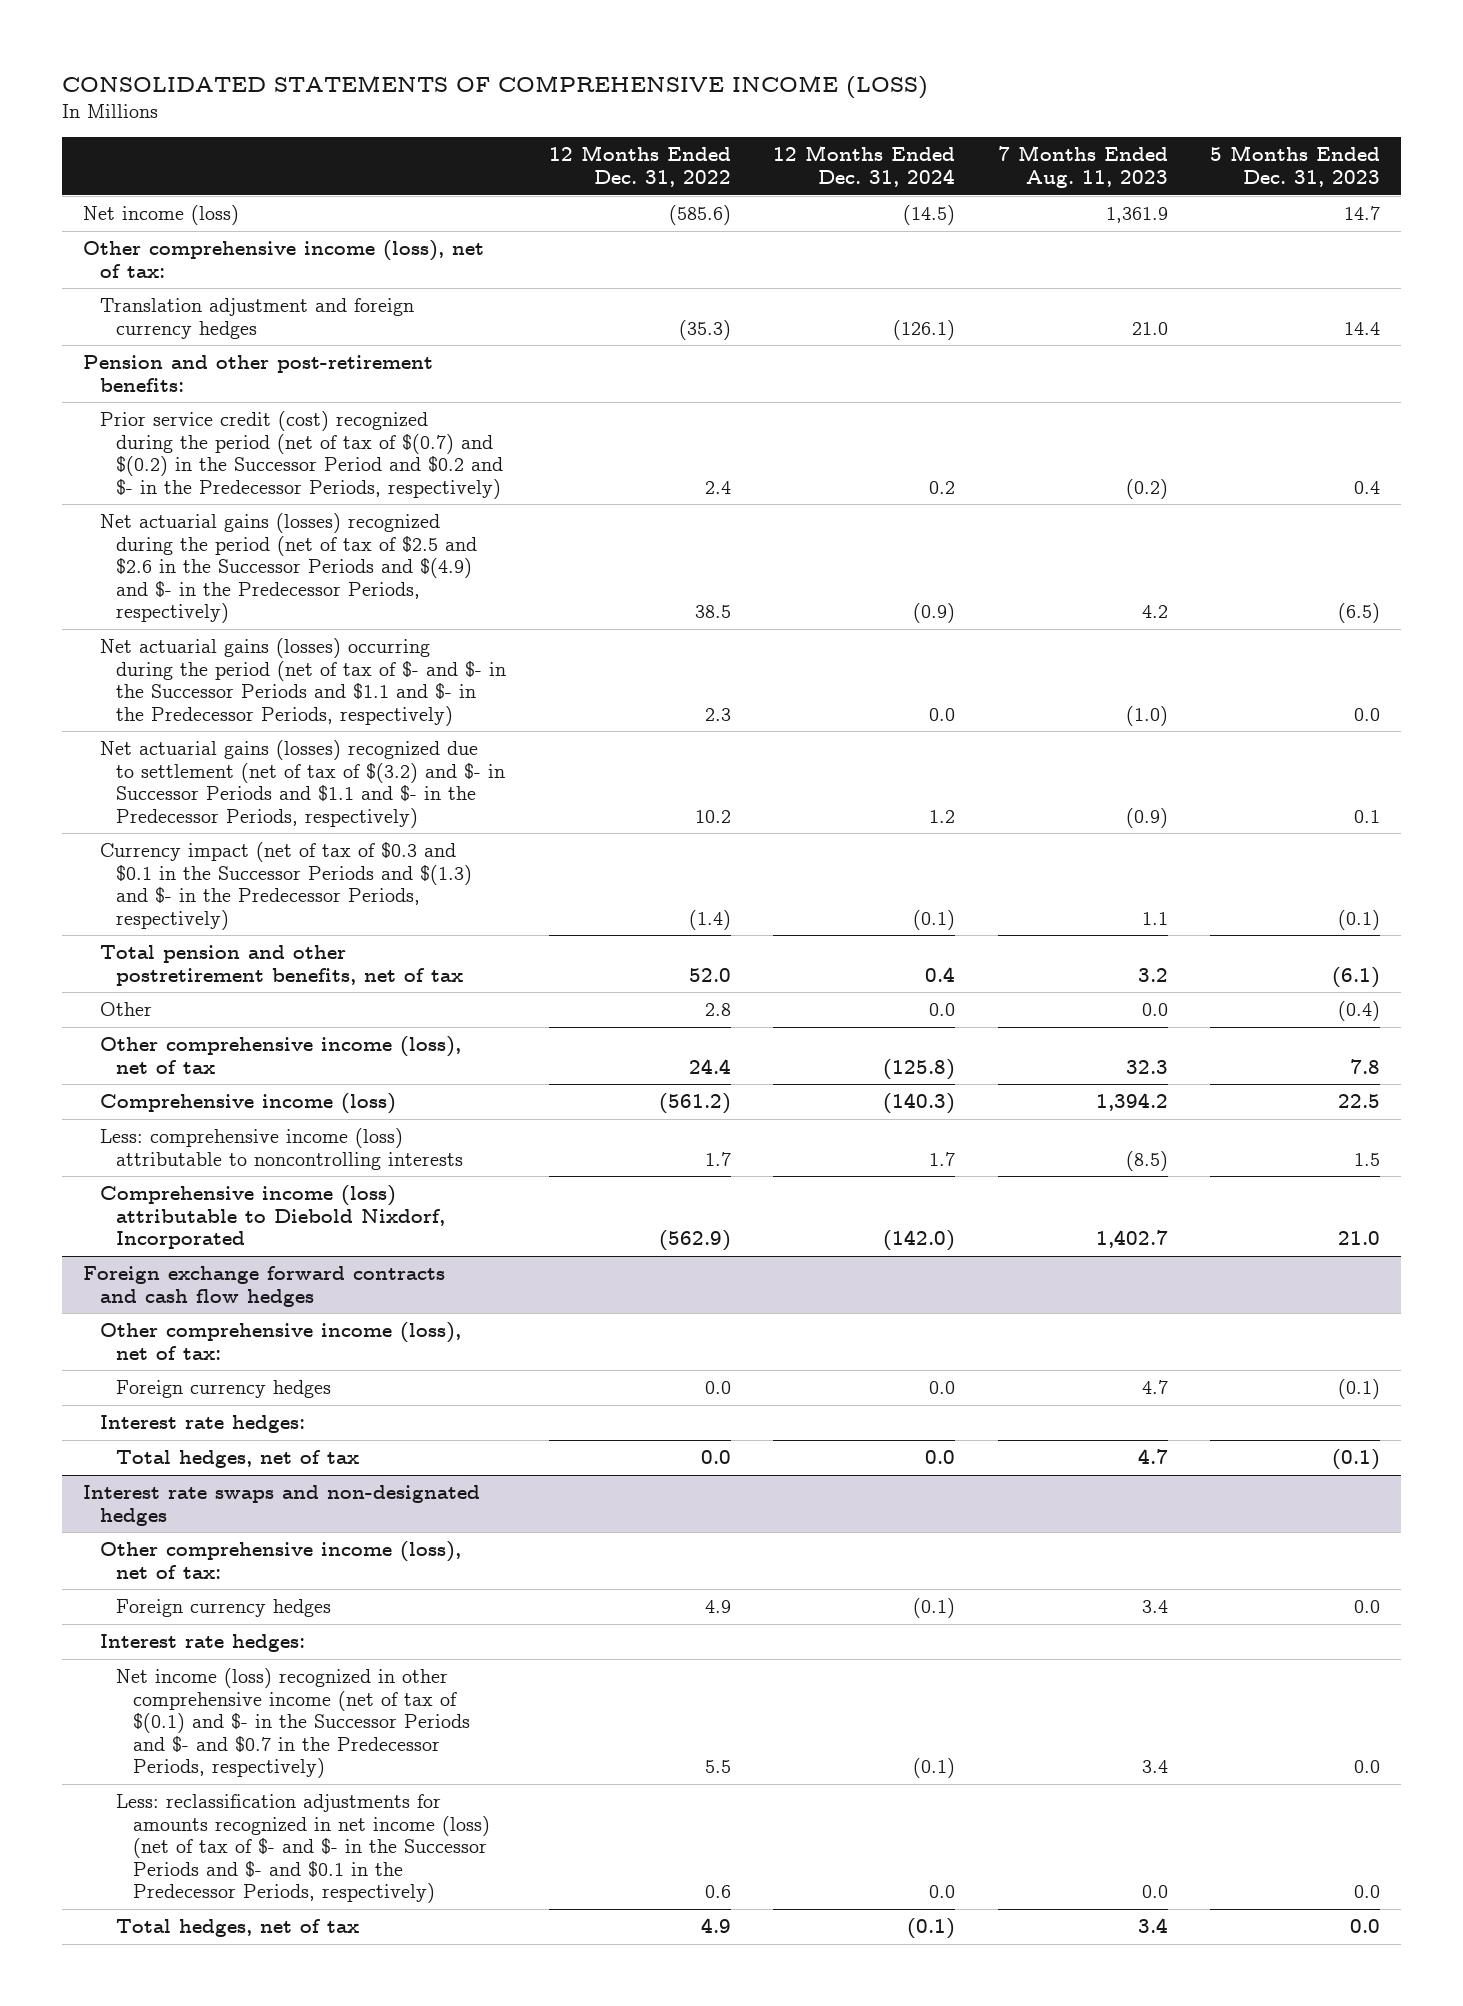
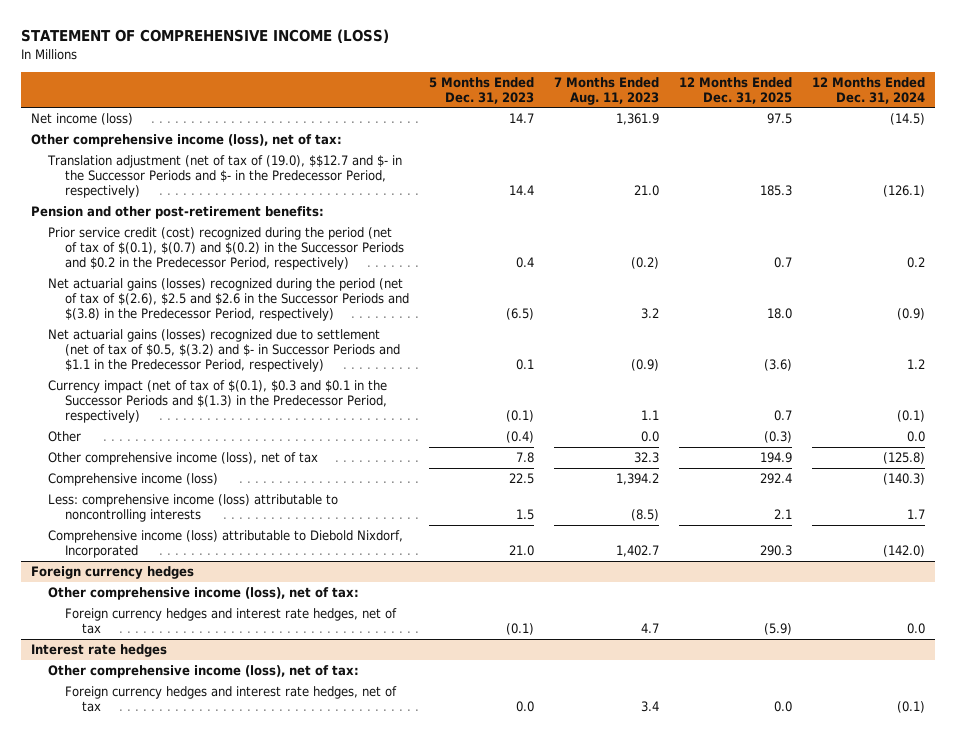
[62,75,929,100] CONSOLIDATED STATEMENTS OF COMPREHENSIVE INCOME (LOSS) -> [21,29,390,44] STATEMENT OF COMPREHENSIVE INCOME (LOSS)
[548,145,731,187] 12 Months Ended Dec. 31, 2022 -> none
none -> [678,76,792,104] 12 Months Ended Dec. 31, 2025
[99,297,414,339] Translation adjustment and foreign currency hedges -> [47,154,403,199] Translation adjustment (net of tax of (19.0), $$12.7 and $- in the Successor Periods and $- in the Predecessor Period, respectively)
[99,637,507,726] Net actuarial gains (losses) occurring during the period (net of tax of $- and $- in the Successor Periods and $1.1 and $- in the Predecessor Periods, respectively) -> none
[99,944,464,986] Total pension and other postretirement benefits, net of tax -> none
[99,410,504,499] Prior service credit (cost) recognized during the period (net of tax of $(0.7) and $(0.2) in the Successor Period and $0.2 and $- in the Predecessor Periods, respectively) -> [48,226,404,271] Prior service credit (cost) recognized during the period (net of tax of $(0.1), $(0.7) and $(0.2) in the Successor Periods and $0.2 in the Predecessor Period, respectively)
[99,512,478,624] Net actuarial gains (losses) recognized during the period (net of tax of $2.5 and $2.6 in the Successor Periods and $(4.9) and $- in the Predecessor Periods, respectively) -> [48,277,409,322] Net actuarial gains (losses) recognized during the period (net of tax of $(2.6), $2.5 and $2.6 in the Successor Periods and $(3.8) in the Predecessor Period, respectively)
[1141,605,1168,619] 4.2 -> [640,308,659,320] 3.2
[99,739,506,828] Net actuarial gains (losses) recognized due to settlement (net of tax of $(3.2) and $- in Successor Periods and $1.1 and $- in the Predecessor Periods, respectively) -> [48,328,400,373] Net actuarial gains (losses) recognized due to settlement (net of tax of $0.5, $(3.2) and $- in Successor Periods and $1.1 in the Predecessor Period, respectively)
[99,841,473,930] Currency impact (net of tax of $0.3 and $0.1 in the Successor Periods and $(1.3) and $- in the Predecessor Periods, respectively) -> [48,379,388,424] Currency impact (net of tax of $(0.1), $0.3 and $0.1 in the Successor Periods and $(1.3) in the Predecessor Period, respectively)
[83,1265,446,1307] Foreign exchange forward contracts and cash flow hedges -> [31,565,195,579] Foreign currency hedges
[99,1414,305,1433] Interest rate hedges: -> none
[116,1449,360,1468] Total hedges, net of tax -> none
[116,1379,332,1398] Foreign currency hedges -> [64,607,397,635] Foreign currency hedges and interest rate hedges, net of tax
[83,1484,481,1526] Interest rate swaps and non-designated hedges -> [31,643,168,657] Interest rate hedges
[99,1633,305,1652] Interest rate hedges: -> none
[116,1667,470,1779] Net income (loss) recognized in other comprehensive income (net of tax of $(0.1) and $- in the Successor Periods and $- and $0.7 in the Predecessor Periods, respectively) -> none
[116,1793,490,1904] Less: reclassification adjustments for amounts recognized in net income (loss) (net of tax of $- and $- in the Successor Periods and $- and $0.1 in the Predecessor Periods, respectively) -> none
[116,1918,360,1937] Total hedges, net of tax -> none
[116,1598,332,1617] Foreign currency hedges -> [64,685,397,713] Foreign currency hedges and interest rate hedges, net of tax

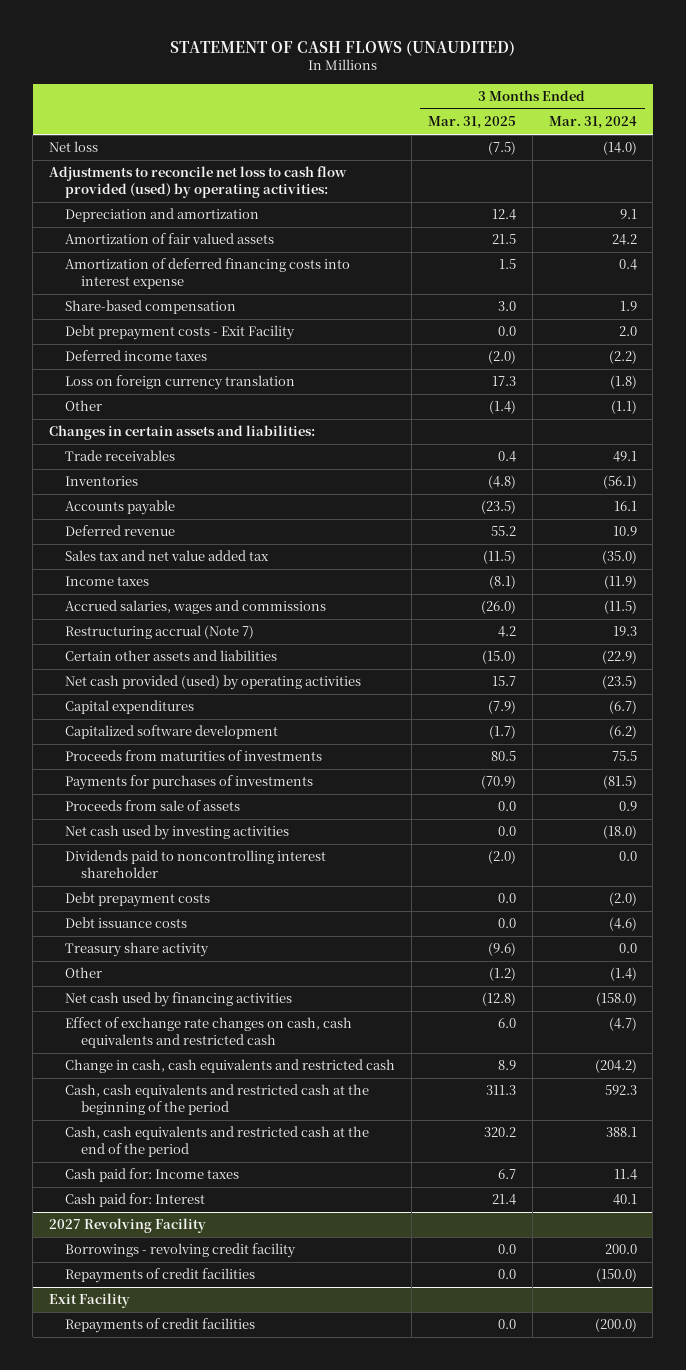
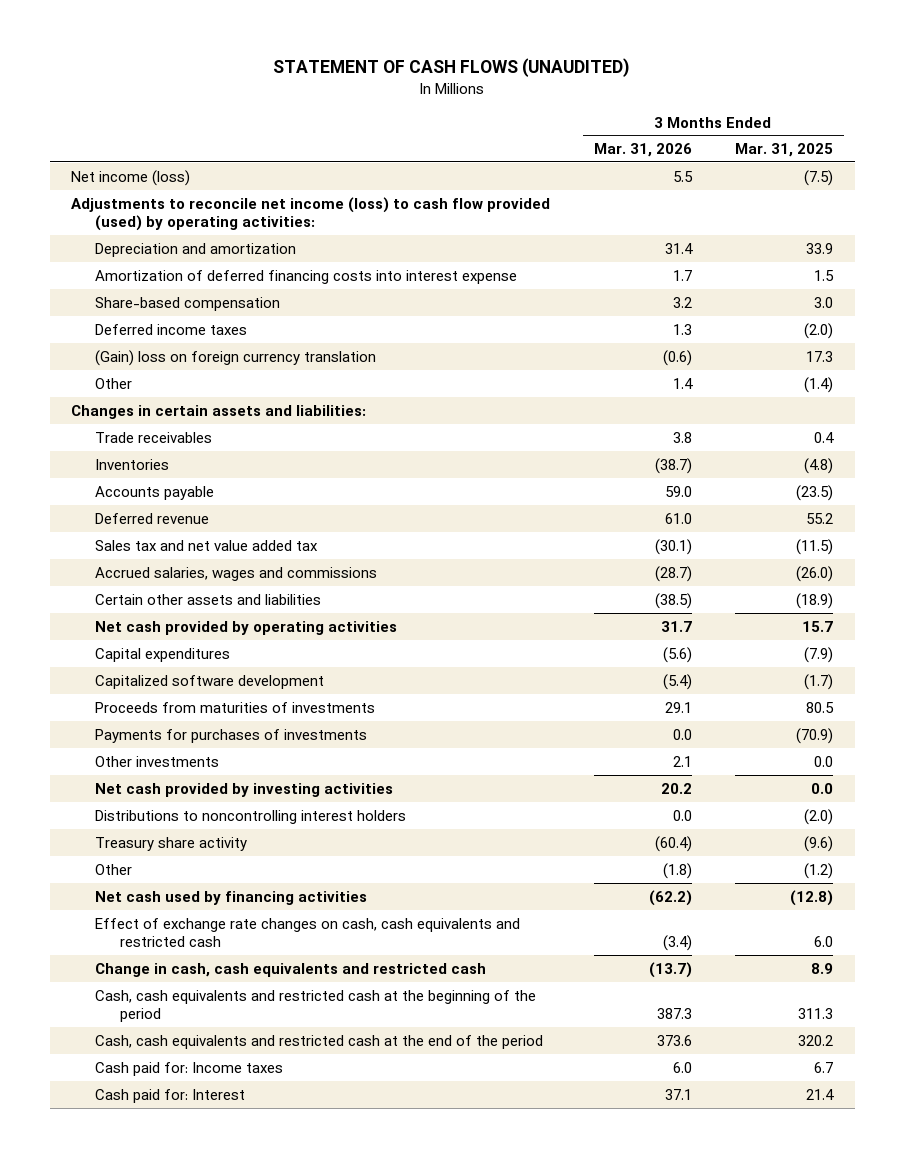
[548,116,637,130] Mar. 31, 2024 -> none
none -> [593,143,692,158] Mar. 31, 2026
[65,233,275,245] Amortization of fair valued assets -> none
[48,141,98,153] Net loss -> [71,169,191,186] Net income (loss)
[48,166,347,199] Adjustments to reconcile net loss to cash flow provided (used) by operating activities: -> [71,196,551,231] Adjustments to reconcile net income (loss) to cash flow provided (used) by operating activities:
[491,209,516,221] 12.4 -> [805,242,833,254] 33.9
[65,325,296,341] Debt prepayment costs - Exit Facility -> none
[65,375,296,391] Loss on foreign currency translation -> [95,349,377,366] (Gain) loss on foreign currency translation
[65,576,150,587] Income taxes -> none
[65,625,255,640] Restructuring accrual (Note 7) -> none
[481,650,516,665] (15.0) -> [795,592,833,609] (18.9)
[65,675,362,691] Net cash provided (used) by operating activities -> [95,620,398,635] Net cash provided by operating activities
[65,800,241,812] Proceeds from sale of assets -> none
[65,892,211,908] Debt prepayment costs -> none
[65,917,188,929] Debt issuance costs -> none
none -> [95,755,220,767] Other investments
[65,825,290,841] Net cash used by investing activities -> [95,782,394,797] Net cash provided by investing activities
[65,850,327,879] Dividends paid to noncontrolling interest shareholder -> [95,809,407,824] Distributions to noncontrolling interest holders
[48,1218,206,1234] 2027 Revolving Facility -> none
[65,1243,297,1259] Borrowings - revolving credit facility -> none
[65,1268,256,1284] Repayments of credit facilities -> none
[48,1293,130,1309] Exit Facility -> none
[65,1318,256,1334] Repayments of credit facilities -> none

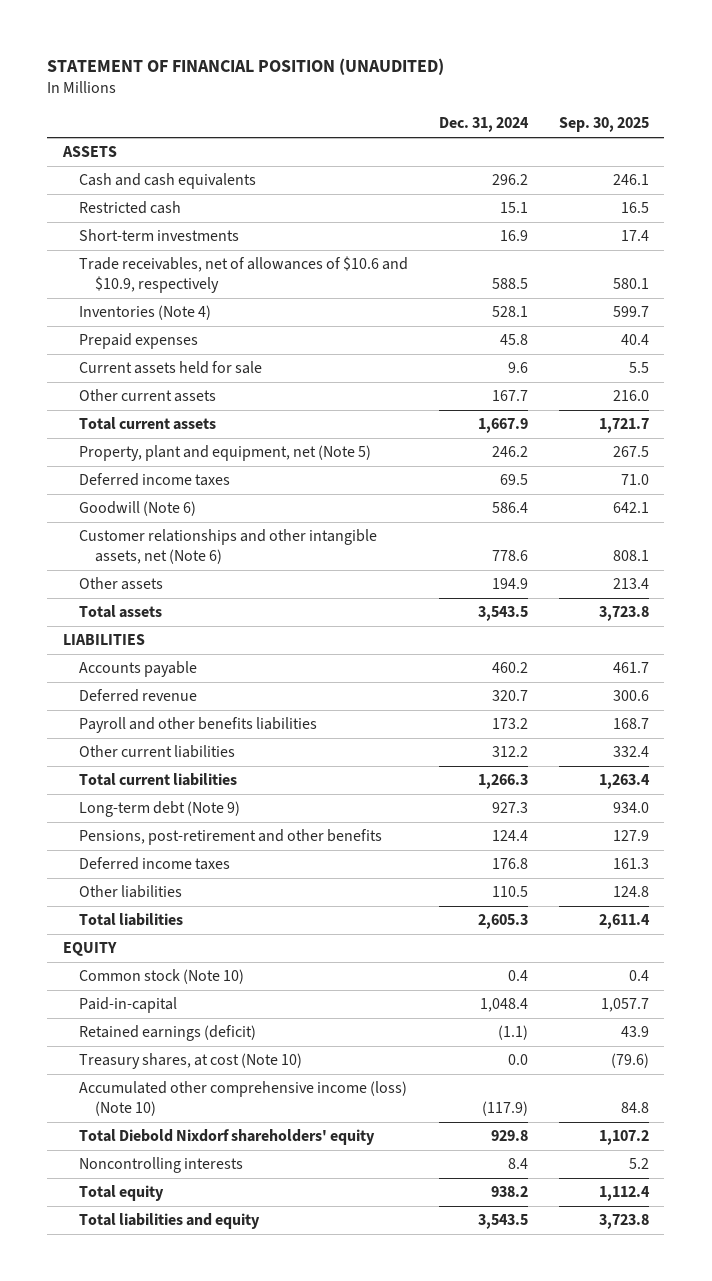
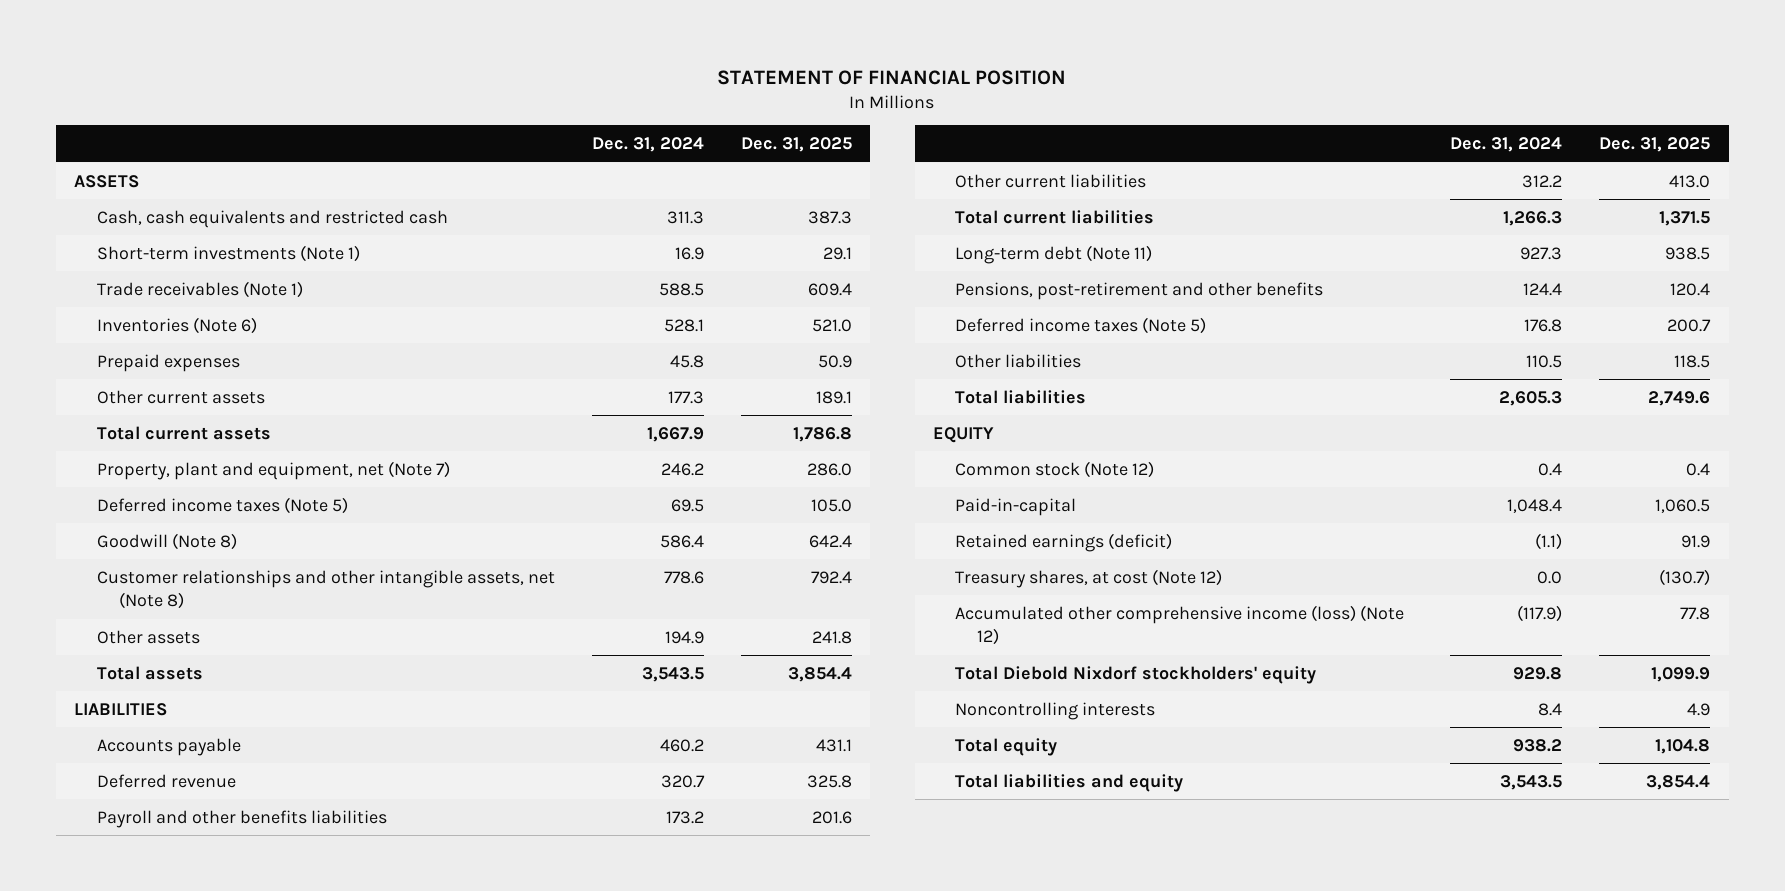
[47,57,445,75] STATEMENT OF FINANCIAL POSITION (UNAUDITED) -> [717,69,1067,85] STATEMENT OF FINANCIAL POSITION
[558,117,649,133] Sep. 30, 2025 -> none
none -> [740,137,852,153] Dec. 31, 2025
[79,201,182,215] Restricted cash -> none
[79,173,257,190] Cash and cash equivalents -> [96,209,448,228] Cash, cash equivalents and restricted cash
[491,174,528,186] 296.2 -> [666,210,704,224] 311.3
[79,229,240,242] Short-term investments -> [96,244,360,262] Short-term investments (Note 1)
[79,256,409,293] Trade receivables, net of allowances of $10.6 and $10.9, respectively -> [96,280,303,298] Trade receivables (Note 1)
[79,305,212,321] Inventories (Note 4) -> [96,316,257,334] Inventories (Note 6)
[79,361,263,375] Current assets held for sale -> none
[491,390,528,402] 167.7 -> [667,390,704,404] 177.3
[79,445,372,462] Property, plant and equipment, net (Note 5) -> [96,460,450,480] Property, plant and equipment, net (Note 7)
[79,473,231,487] Deferred income taxes -> [96,496,348,514] Deferred income taxes (Note 5)
[79,501,197,517] Goodwill (Note 6) -> [96,532,237,550] Goodwill (Note 8)
[79,529,378,564] Customer relationships and other intangible assets, net (Note 6) -> [96,569,555,609] Customer relationships and other intangible assets, net (Note 8)
[79,801,241,818] Long-term debt (Note 9) -> [955,244,1153,264] Long-term debt (Note 11)
[79,857,231,871] Deferred income taxes -> [955,316,1207,334] Deferred income taxes (Note 5)
[79,969,245,985] Common stock (Note 10) -> [955,460,1155,478] Common stock (Note 12)
[79,1053,303,1070] Treasury shares, at cost (Note 10) -> [955,568,1223,588] Treasury shares, at cost (Note 12)
[79,1081,408,1116] Accumulated other comprehensive income (loss) (Note 10) -> [955,604,1405,645] Accumulated other comprehensive income (loss) (Note 12)
[79,1129,376,1146] Total Diebold Nixdorf shareholders' equity -> [955,665,1317,684] Total Diebold Nixdorf stockholders' equity

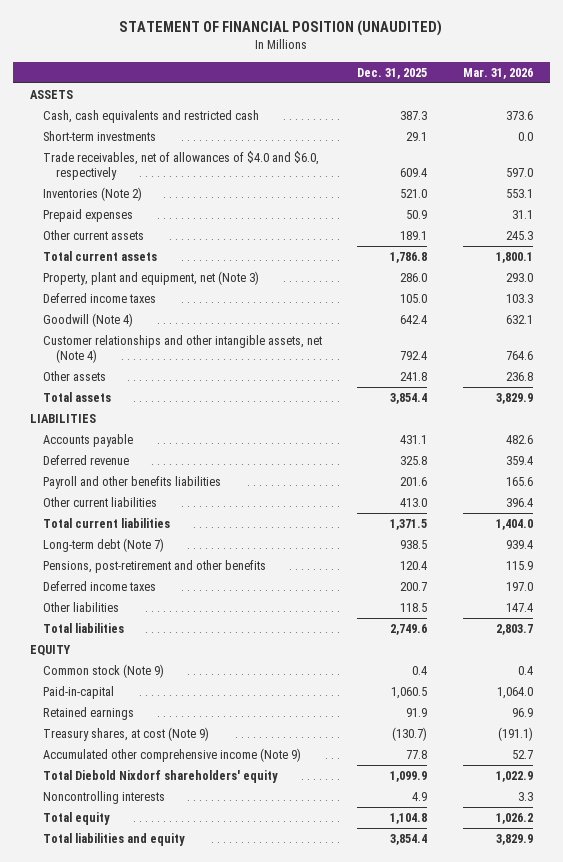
[717,69,1067,85] STATEMENT OF FINANCIAL POSITION -> [119,20,443,37] STATEMENT OF FINANCIAL POSITION (UNAUDITED)
[591,137,704,153] Dec. 31, 2024 -> none
none -> [462,67,533,79] Mar. 31, 2026
[96,244,360,262] Short-term investments (Note 1) -> [43,130,157,141] Short-term investments
[96,280,303,298] Trade receivables (Note 1) -> [43,150,320,181] Trade receivables, net of allowances of $4.0 and $6.0, respectively
[96,316,257,334] Inventories (Note 6) -> [43,186,143,201] Inventories (Note 2)
[96,460,450,480] Property, plant and equipment, net (Note 7) -> [43,270,260,285] Property, plant and equipment, net (Note 3)
[96,496,348,514] Deferred income taxes (Note 5) -> [43,292,157,303] Deferred income taxes
[96,532,237,550] Goodwill (Note 8) -> [43,312,134,327] Goodwill (Note 4)
[96,569,555,609] Customer relationships and other intangible assets, net (Note 8) -> [43,334,323,364] Customer relationships and other intangible assets, net (Note 4)
[955,244,1153,264] Long-term debt (Note 11) -> [43,537,165,552] Long-term debt (Note 7)
[955,316,1207,334] Deferred income taxes (Note 5) -> [43,580,157,591] Deferred income taxes
[955,460,1155,478] Common stock (Note 12) -> [43,663,165,678] Common stock (Note 9)
[955,532,1173,552] Retained earnings (deficit) -> [43,706,135,720] Retained earnings
[955,568,1223,588] Treasury shares, at cost (Note 12) -> [43,726,210,741] Treasury shares, at cost (Note 9)
[955,604,1405,645] Accumulated other comprehensive income (loss) (Note 12) -> [43,747,302,762] Accumulated other comprehensive income (Note 9)
[955,665,1317,684] Total Diebold Nixdorf stockholders' equity -> [43,769,279,783] Total Diebold Nixdorf shareholders' equity

